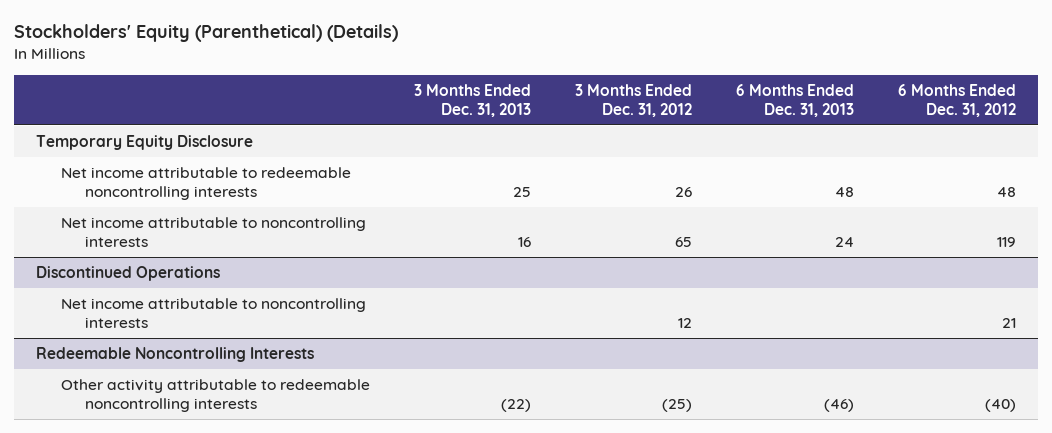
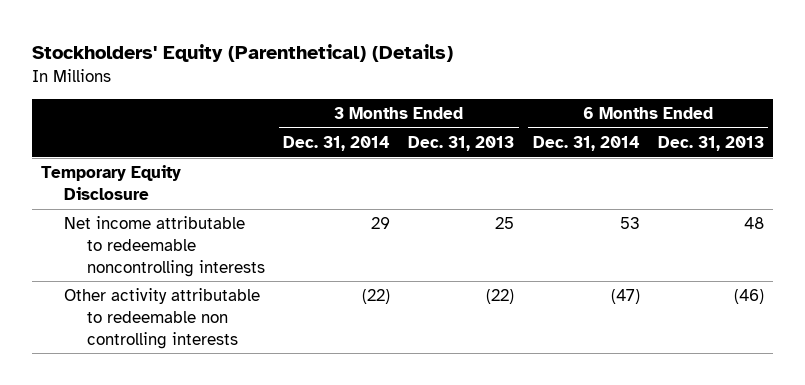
[574,83,692,117] 3 Months Ended Dec. 31, 2012 -> none
[897,83,1016,117] 6 Months Ended Dec. 31, 2012 -> none
none -> [283,136,391,152] Dec. 31, 2014
none -> [532,136,640,152] Dec. 31, 2014
[60,216,366,247] Net income attributable to noncontrolling interests -> none
[36,265,221,281] Discontinued Operations -> none
[60,297,366,328] Net income attributable to noncontrolling interests -> none
[36,346,315,362] Redeemable Noncontrolling Interests -> none
[60,378,370,412] Other activity attributable to redeemable noncontrolling interests -> [63,288,260,349] Other activity attributable to redeemable non controlling interests

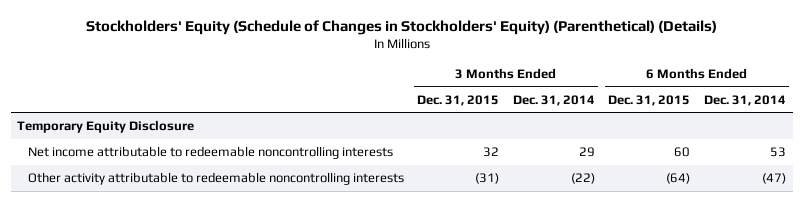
[31,43,453,62] Stockholders' Equity (Parenthetical) (Details) -> [85,19,717,35] Stockholders' Equity (Schedule of Changes in Stockholders' Equity) (Parenthetical) (Details)
[408,136,515,152] Dec. 31, 2013 -> none
[657,136,764,152] Dec. 31, 2013 -> none
none -> [417,94,500,106] Dec. 31, 2015
none -> [608,94,691,106] Dec. 31, 2015
[63,288,260,349] Other activity attributable to redeemable non controlling interests -> [27,172,404,186] Other activity attributable to redeemable noncontrolling interests

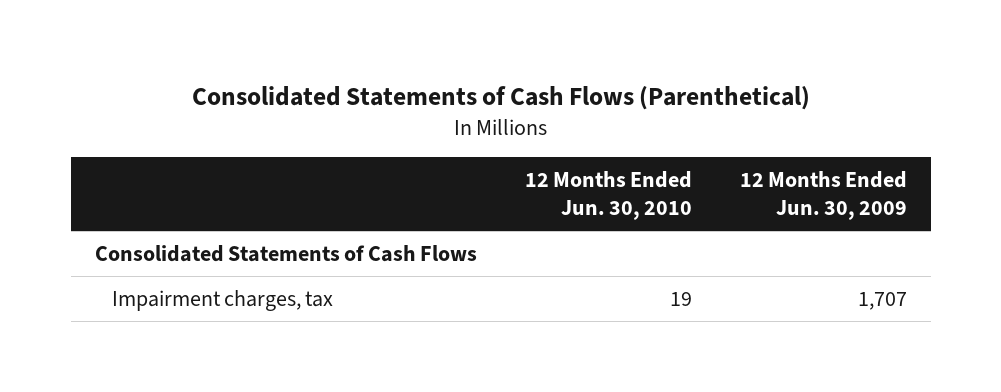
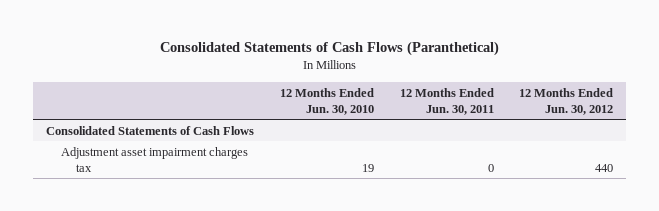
[191,85,810,110] Consolidated Statements of Cash Flows (Parenthetical) -> [159,41,499,57] Consolidated Statements of Cash Flows (Paranthetical)
[739,170,907,221] 12 Months Ended Jun. 30, 2009 -> none
none -> [399,87,494,115] 12 Months Ended Jun. 30, 2011
none -> [519,87,614,115] 12 Months Ended Jun. 30, 2012
[112,289,334,311] Impairment charges, tax -> [61,146,249,172] Adjustment asset impairment charges tax

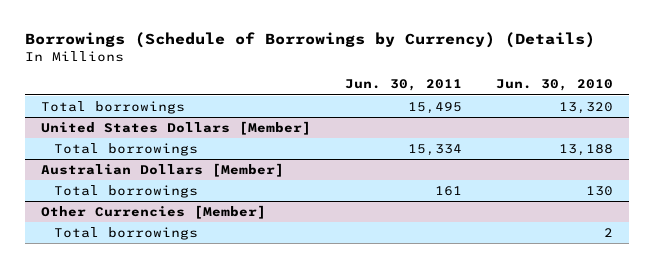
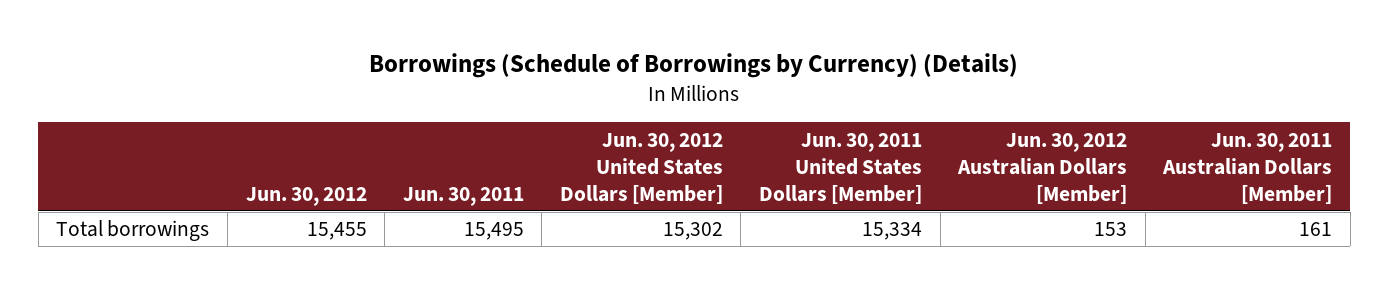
[495,79,613,92] Jun. 30, 2010 -> none
none -> [245,186,367,206] Jun. 30, 2012
none -> [559,132,723,204] Jun. 30, 2012 United States Dollars [Member]
none -> [758,132,922,204] Jun. 30, 2011 United States Dollars [Member]
none -> [957,132,1128,204] Jun. 30, 2012 Australian Dollars [Member]
none -> [1162,132,1333,204] Jun. 30, 2011 Australian Dollars [Member]
[41,121,312,136] United States Dollars [Member] -> none
[53,143,198,157] Total borrowings -> none
[41,163,285,178] Australian Dollars [Member] -> none
[53,185,198,199] Total borrowings -> none
[41,205,267,220] Other Currencies [Member] -> none
[53,227,198,241] Total borrowings -> none

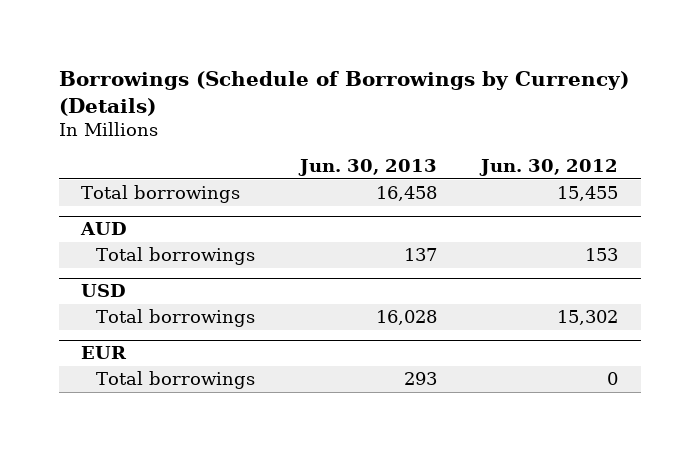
[402,186,524,206] Jun. 30, 2011 -> none
[559,132,723,204] Jun. 30, 2012 United States Dollars [Member] -> none
[758,132,922,204] Jun. 30, 2011 United States Dollars [Member] -> none
[957,132,1128,204] Jun. 30, 2012 Australian Dollars [Member] -> none
[1162,132,1333,204] Jun. 30, 2011 Australian Dollars [Member] -> none
none -> [297,159,437,177] Jun. 30, 2013
none -> [79,222,127,236] AUD
none -> [96,247,256,266] Total borrowings
none -> [80,284,126,298] USD
none -> [96,309,256,328] Total borrowings
none -> [80,346,127,360] EUR
none -> [96,371,256,390] Total borrowings

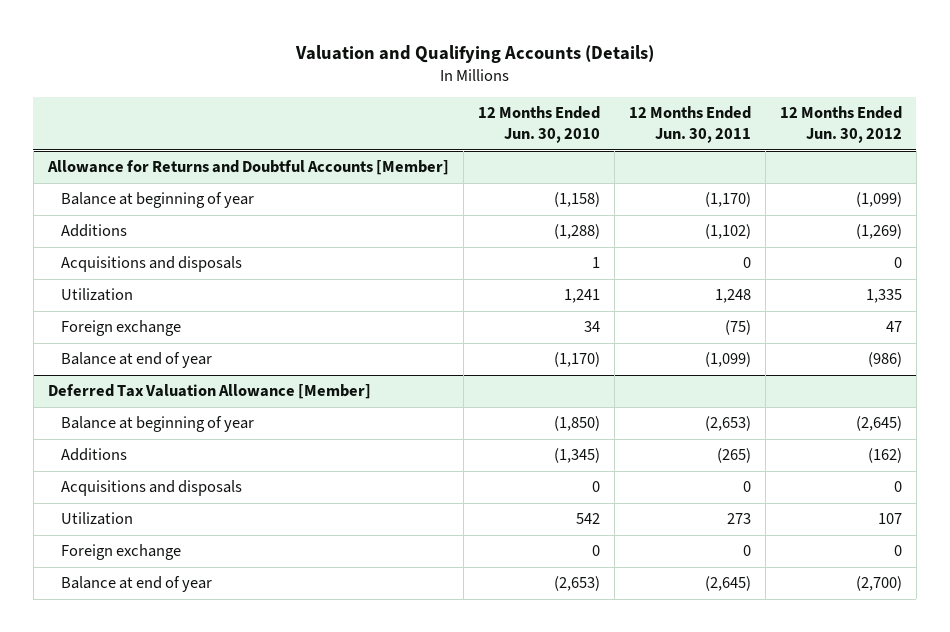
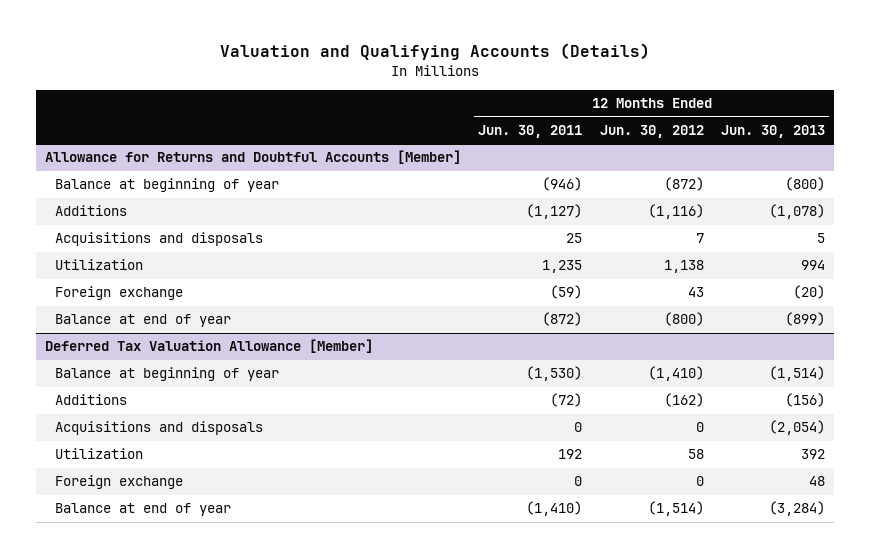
[477,105,600,144] 12 Months Ended Jun. 30, 2010 -> none
none -> [721,124,826,138] Jun. 30, 2013
[704,192,751,208] (1,170) -> [542,177,583,192] (946)
[855,192,902,208] (1,099) -> [663,177,704,192] (872)
[704,224,751,240] (1,102) -> [526,204,583,220] (1,127)
[855,224,902,240] (1,269) -> [647,204,704,220] (1,116)
[742,257,751,269] 0 -> [566,233,583,244] 25
[893,257,902,269] 0 -> [695,233,704,244] 7
[714,289,751,304] 1,248 -> [542,260,583,274] 1,235
[865,289,902,304] 1,335 -> [663,260,704,274] 1,138
[724,320,751,336] (75) -> [550,285,583,300] (59)
[885,321,902,333] 47 -> [687,287,704,298] 43
[704,352,751,368] (1,099) -> [542,312,583,327] (872)
[867,352,902,368] (986) -> [663,312,704,327] (800)
[704,416,751,432] (2,653) -> [526,366,583,382] (1,530)
[855,416,902,432] (2,645) -> [647,366,704,382] (1,410)
[716,448,751,464] (265) -> [550,393,583,408] (72)
[726,513,751,525] 273 -> [558,449,583,460] 192
[877,513,902,525] 107 -> [687,449,704,460] 58
[704,576,751,592] (2,645) -> [526,501,583,517] (1,410)
[855,576,902,592] (2,700) -> [647,501,704,517] (1,514)

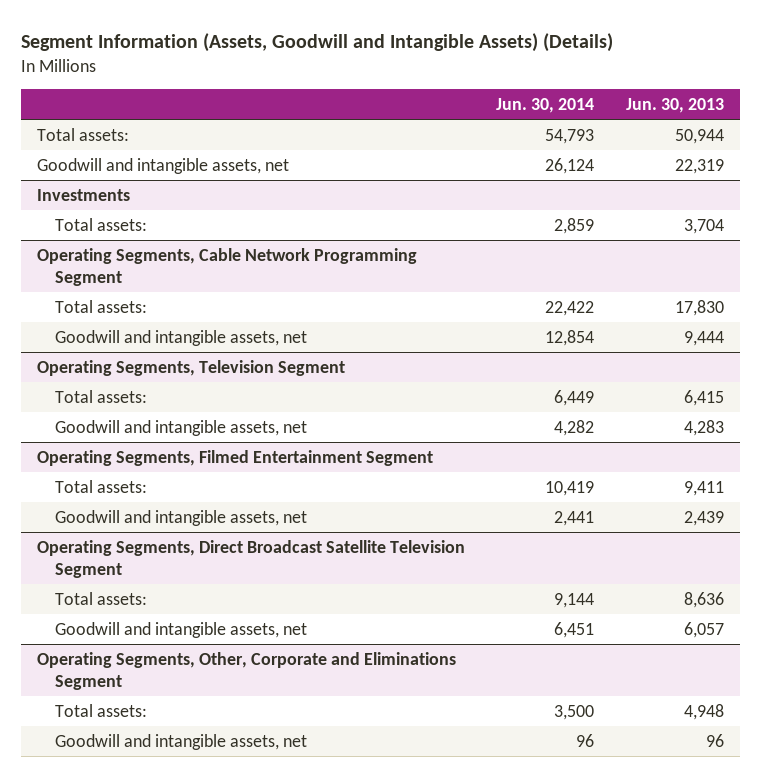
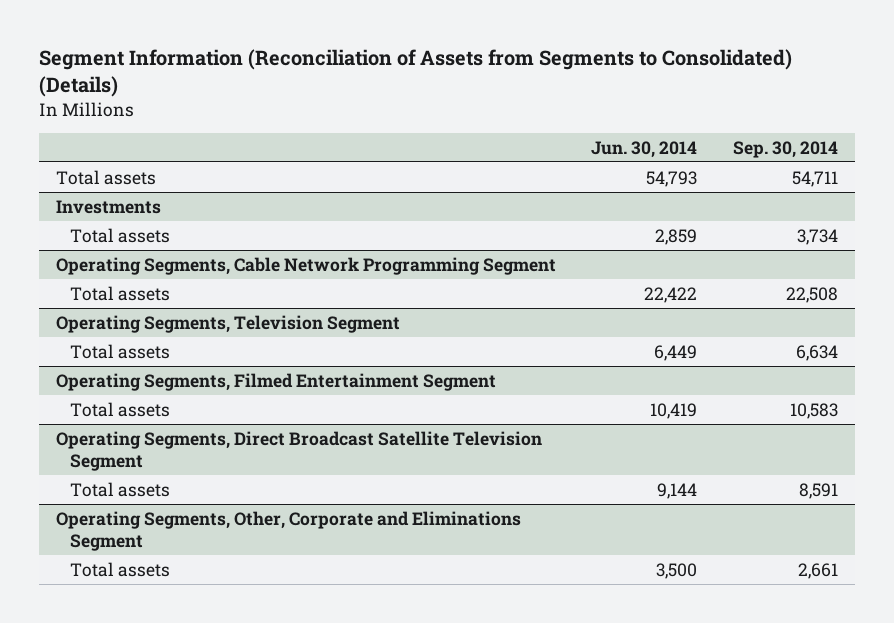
[21,33,614,53] Segment Information (Assets, Goodwill and Intangible Assets) (Details) -> [38,49,792,98] Segment Information (Reconciliation of Assets from Segments to Consolidated) (Details)
[626,97,725,113] Jun. 30, 2013 -> none
none -> [732,140,838,158] Sep. 30, 2014
[36,157,289,174] Goodwill and intangible assets, net -> none
[36,127,129,141] Total assets: -> [56,169,157,185] Total assets
[54,217,147,231] Total assets: -> [70,227,171,243] Total assets
[54,329,307,346] Goodwill and intangible assets, net -> none
[54,299,147,313] Total assets: -> [70,285,171,301] Total assets
[54,419,307,436] Goodwill and intangible assets, net -> none
[54,389,147,403] Total assets: -> [70,343,171,359] Total assets
[54,509,307,526] Goodwill and intangible assets, net -> none
[54,479,147,493] Total assets: -> [70,401,171,417] Total assets
[54,621,307,638] Goodwill and intangible assets, net -> none
[54,591,147,605] Total assets: -> [70,481,171,497] Total assets
[54,733,307,750] Goodwill and intangible assets, net -> none
[54,703,147,717] Total assets: -> [70,561,171,577] Total assets

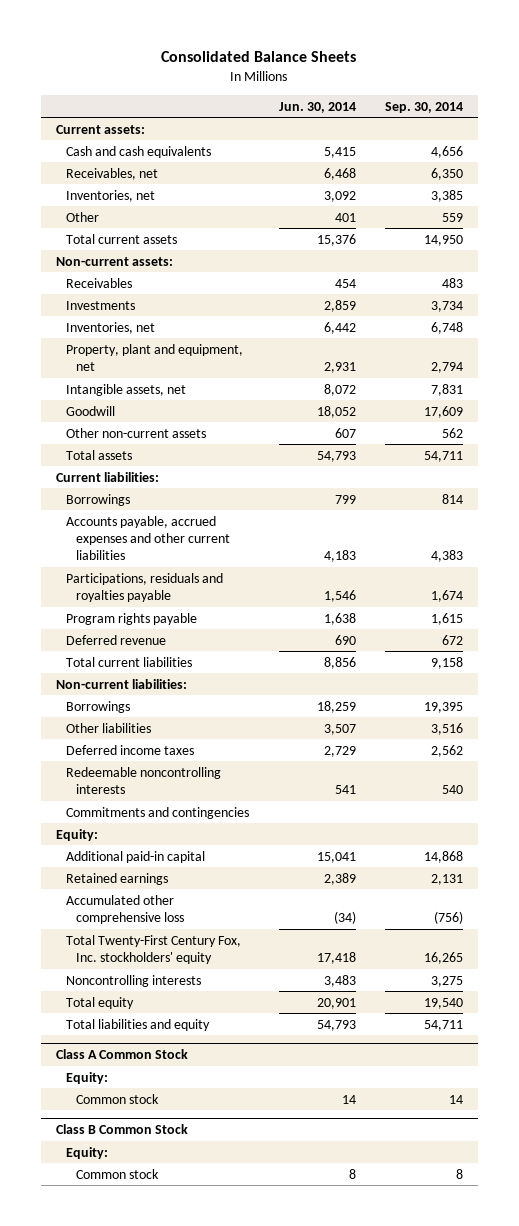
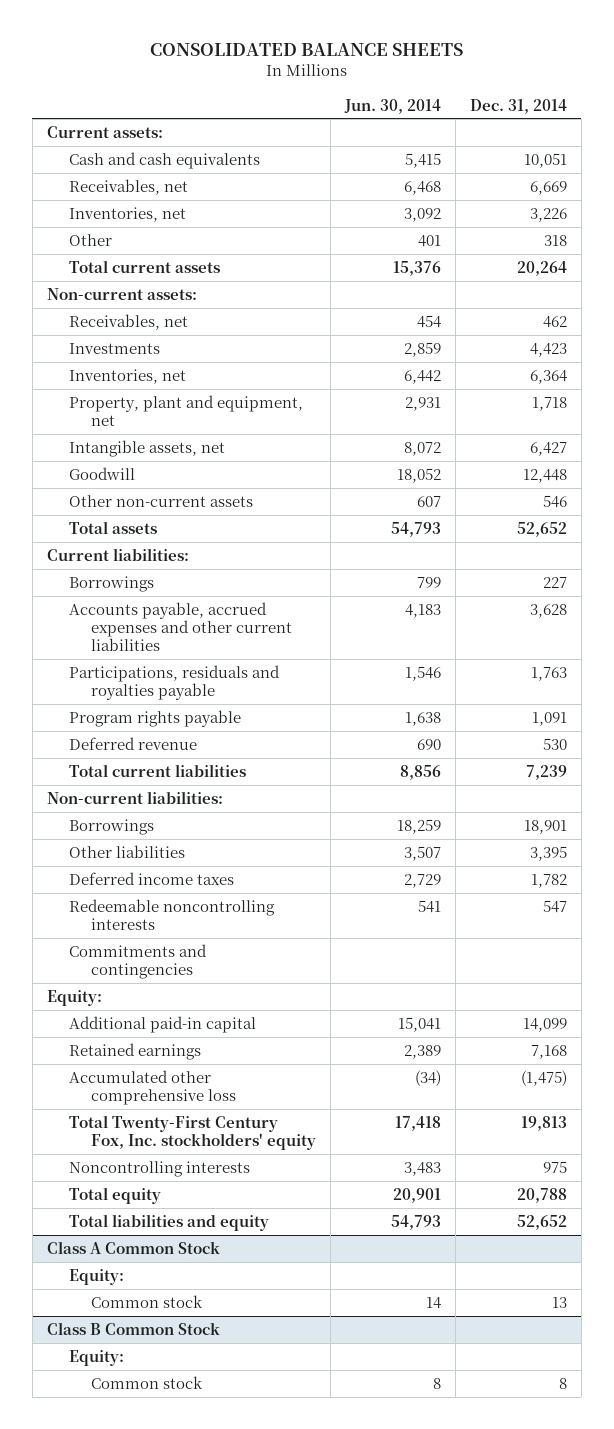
[161,51,357,63] Consolidated Balance Sheets -> [149,42,463,56] CONSOLIDATED BALANCE SHEETS
[385,101,464,113] Sep. 30, 2014 -> none
none -> [469,98,567,114] Dec. 31, 2014
[65,277,132,288] Receivables -> [69,313,189,330] Receivables, net

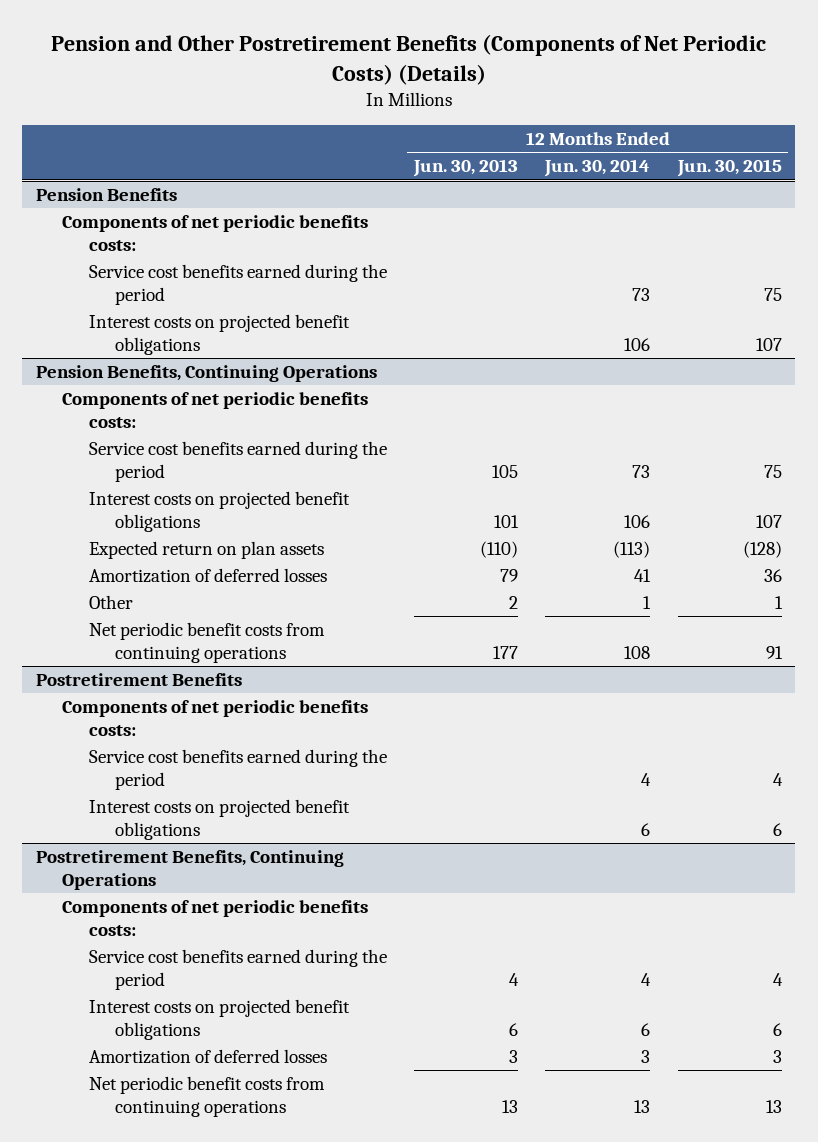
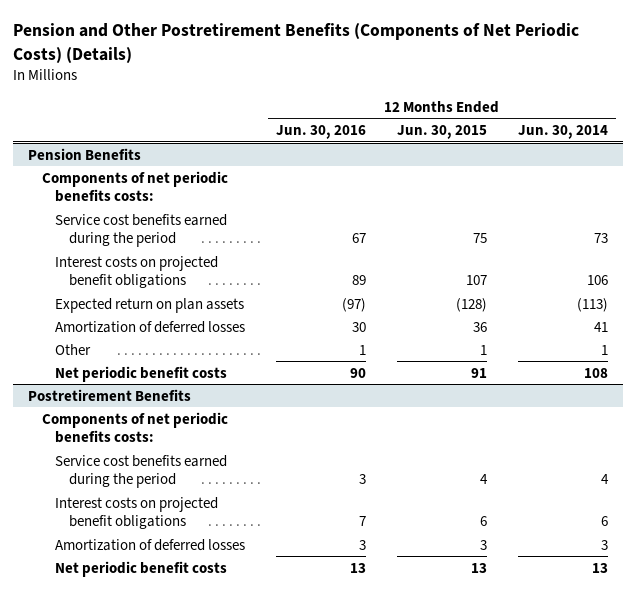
[413,159,519,178] Jun. 30, 2013 -> none
none -> [276,125,367,140] Jun. 30, 2016
[35,365,377,383] Pension Benefits, Continuing Operations -> none
[62,392,369,428] Components of net periodic benefits costs: -> none
[88,441,387,482] Service cost benefits earned during the period -> none
[88,491,350,532] Interest costs on projected benefit obligations -> none
[88,622,325,663] Net periodic benefit costs from continuing operations -> [55,365,228,382] Net periodic benefit costs
[35,850,344,890] Postretirement Benefits, Continuing Operations -> none
[62,900,369,936] Components of net periodic benefits costs: -> none
[88,949,387,990] Service cost benefits earned during the period -> none
[88,999,350,1040] Interest costs on projected benefit obligations -> none
[88,1076,325,1117] Net periodic benefit costs from continuing operations -> [55,560,228,577] Net periodic benefit costs

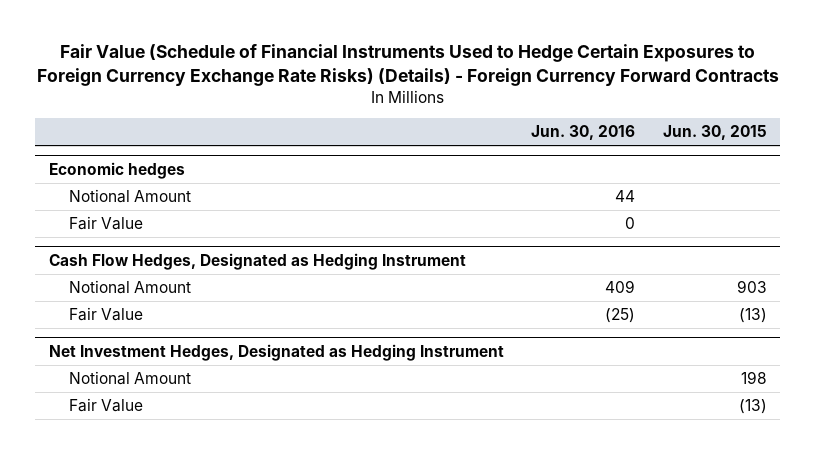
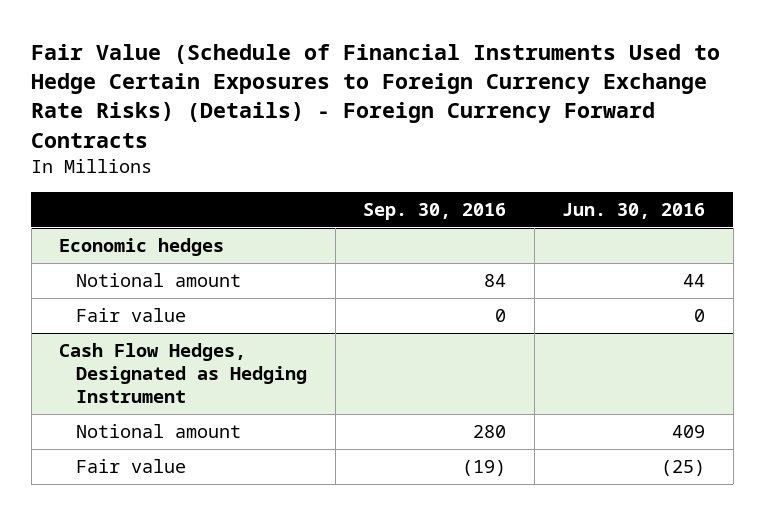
[662,125,767,141] Jun. 30, 2015 -> none
none -> [363,202,507,220] Sep. 30, 2016
[69,189,192,204] Notional Amount -> [76,273,242,288] Notional amount
[69,216,144,231] Fair Value -> [76,308,187,323] Fair value
[48,343,504,361] Net Investment Hedges, Designated as Hedging Instrument -> none
[69,371,192,386] Notional Amount -> none
[69,398,144,413] Fair Value -> none
[69,280,192,295] Notional Amount -> [76,424,242,439] Notional amount
[69,307,144,322] Fair Value -> [76,459,187,474] Fair value

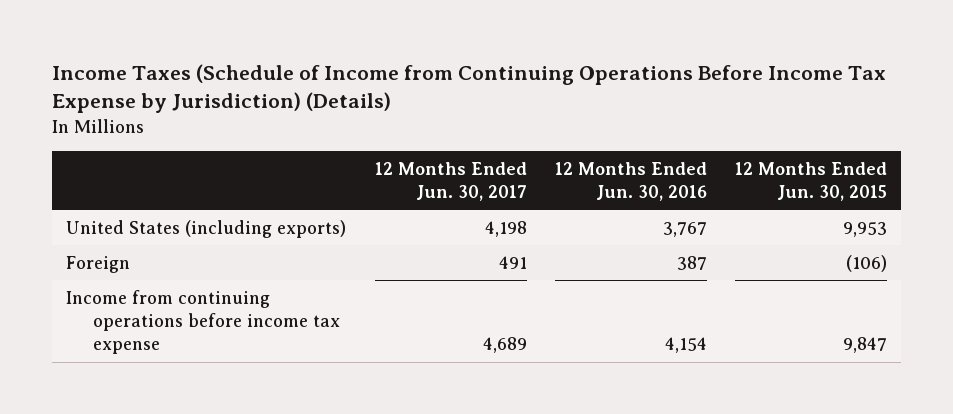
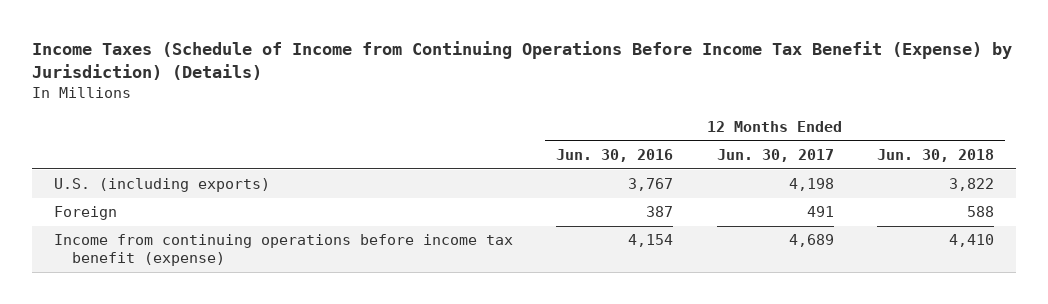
[52,64,887,114] Income Taxes (Schedule of Income from Continuing Operations Before Income Tax Expense by Jurisdiction) (Details) -> [31,40,1012,81] Income Taxes (Schedule of Income from Continuing Operations Before Income Tax Benefit (Expense) by Jurisdiction) (Details)
[734,161,887,201] 12 Months Ended Jun. 30, 2015 -> none
none -> [877,149,995,163] Jun. 30, 2018
[66,219,347,238] United States (including exports) -> [53,178,270,193] U.S. (including exports)
[66,289,341,355] Income from continuing operations before income tax expense -> [53,234,513,267] Income from continuing operations before income tax benefit (expense)

